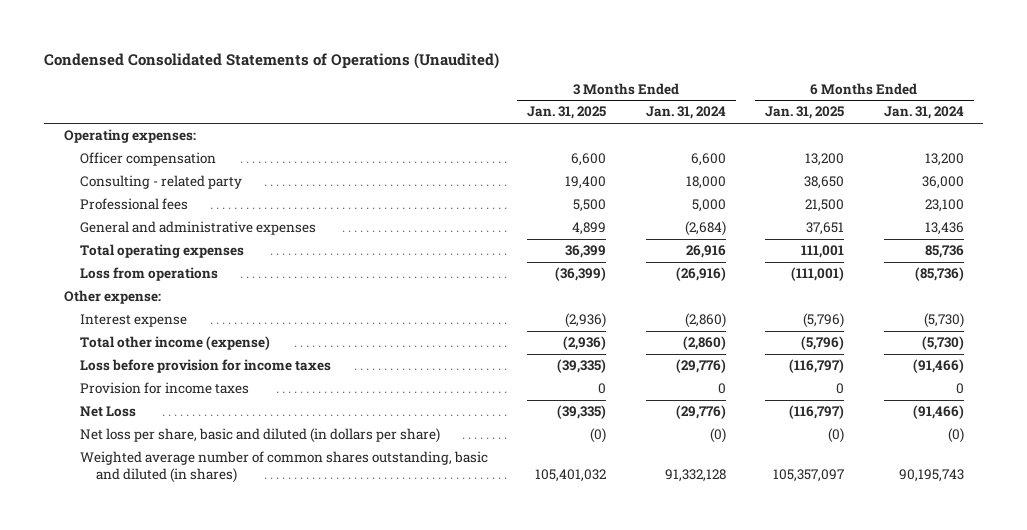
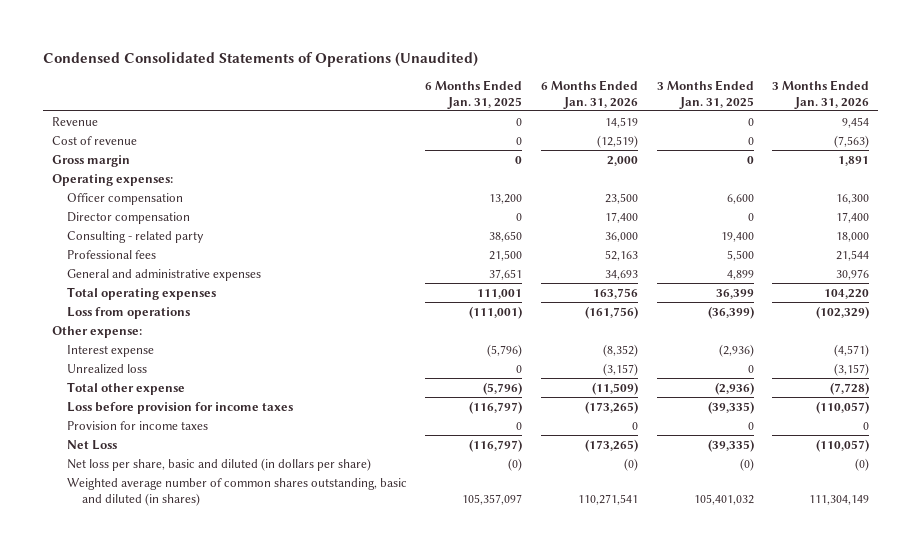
[645,106,726,120] Jan. 31, 2024 -> none
[883,106,964,120] Jan. 31, 2024 -> none
none -> [540,79,638,109] 6 Months Ended Jan. 31, 2026
none -> [772,79,870,109] 3 Months Ended Jan. 31, 2026
none -> [51,116,98,126] Revenue
none -> [51,135,137,145] Cost of revenue
none -> [51,154,130,167] Gross margin
none -> [66,211,190,224] Director compensation
none -> [66,363,147,374] Unrealized loss
[79,336,270,351] Total other income (expense) -> [66,381,185,395] Total other expense

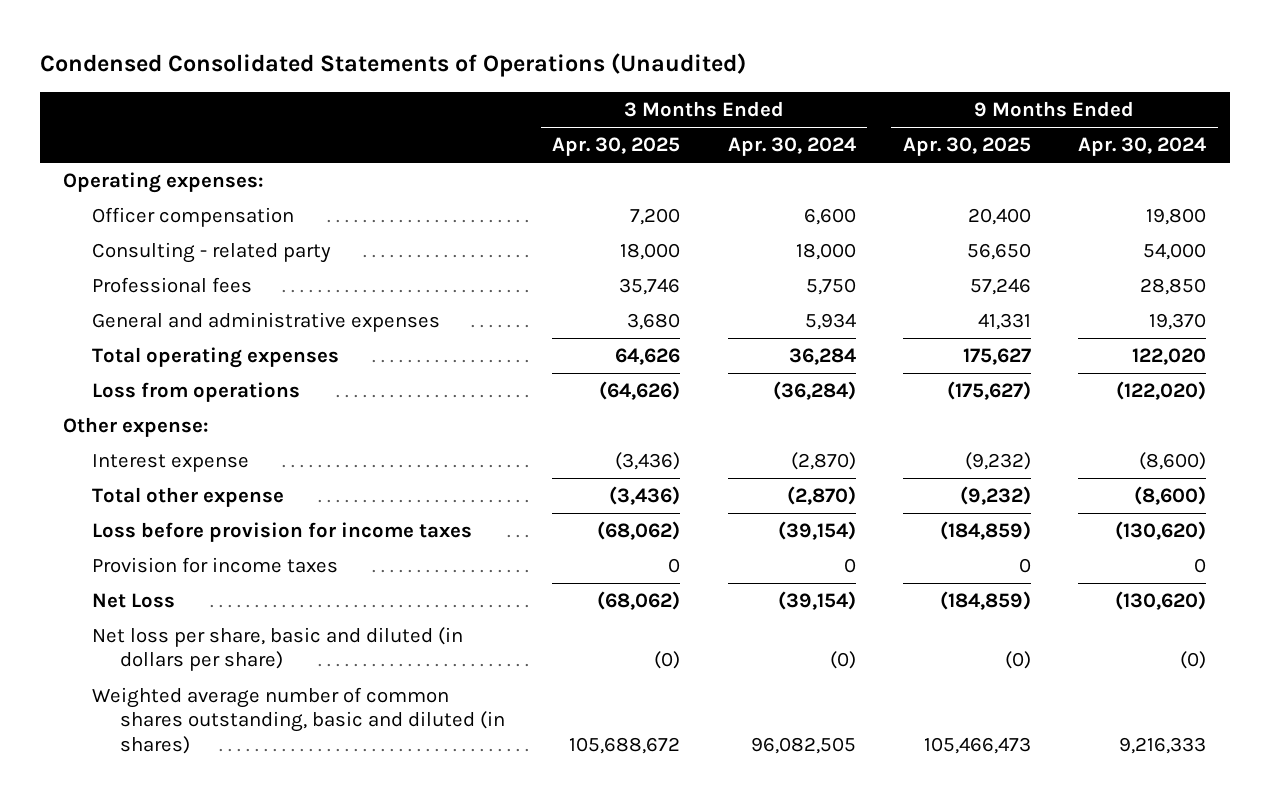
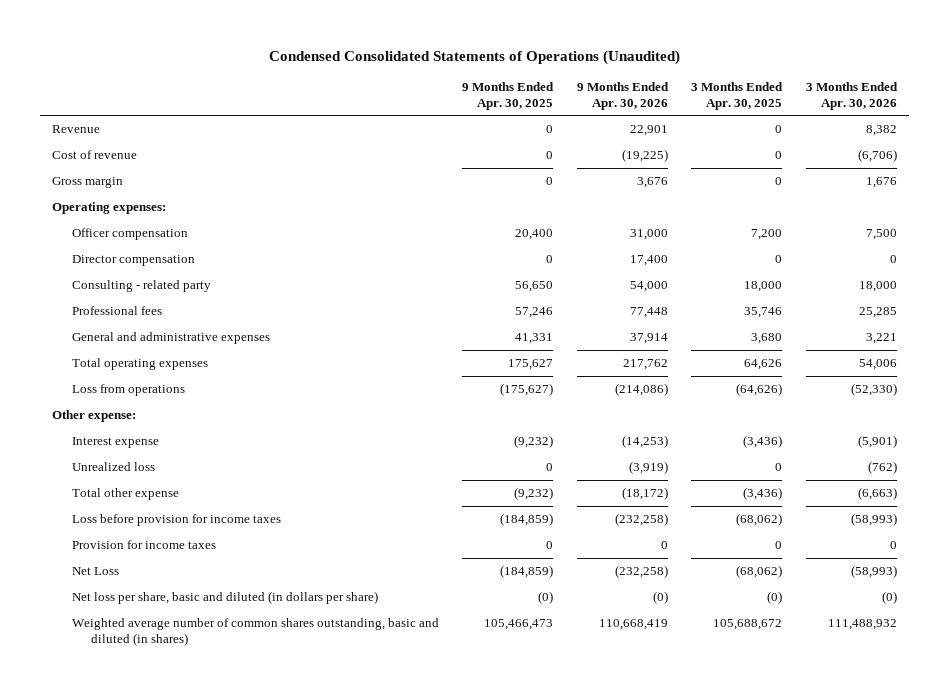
[727,137,856,157] Apr. 30, 2024 -> none
[1078,137,1207,157] Apr. 30, 2024 -> none
none -> [576,81,669,110] 9 Months Ended Apr. 30, 2026
none -> [806,81,899,110] 3 Months Ended Apr. 30, 2026
none -> [52,125,101,134] Revenue
none -> [52,150,138,160] Cost of revenue
none -> [52,177,124,189] Gross margin
none -> [71,255,195,267] Director compensation
none -> [71,462,155,472] Unrealized loss

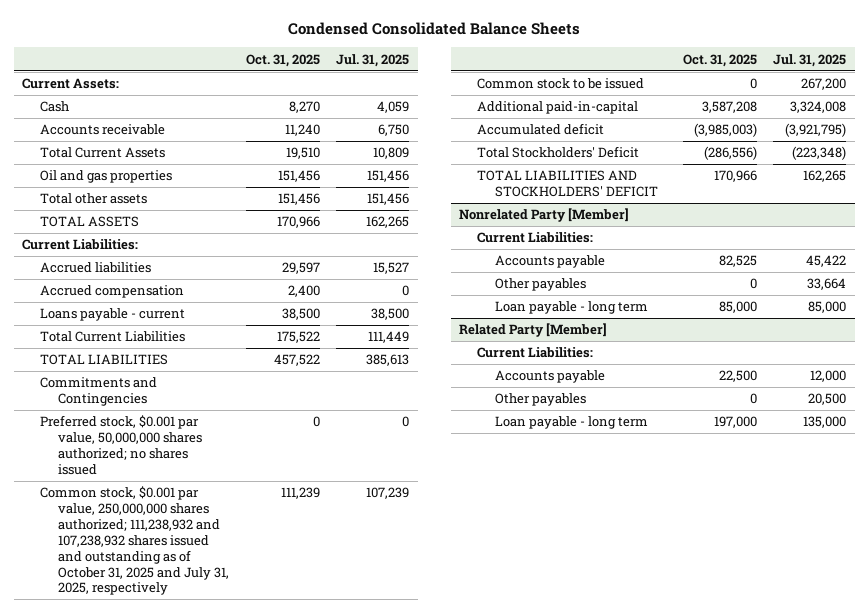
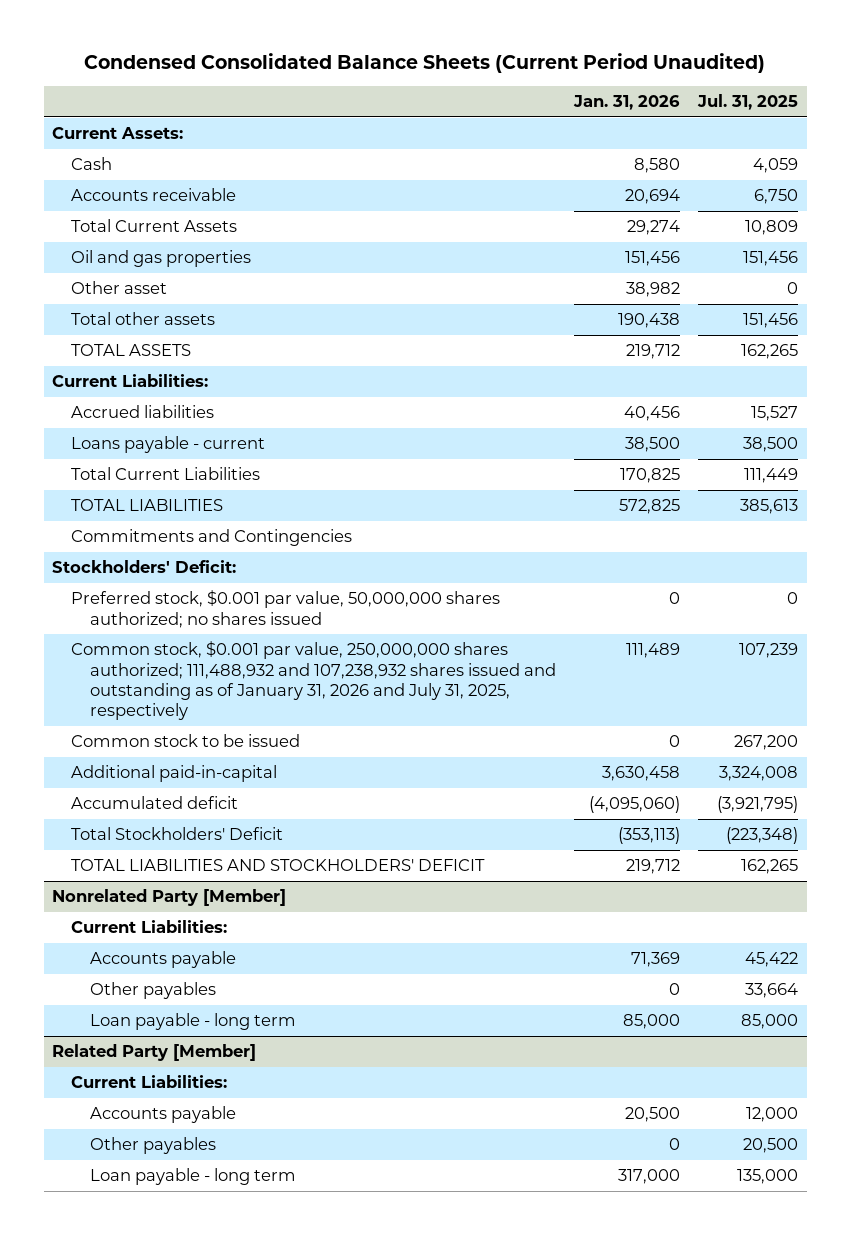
[288,22,581,36] Condensed Consolidated Balance Sheets -> [84,53,766,74] Condensed Consolidated Balance Sheets (Current Period Unaudited)
[245,53,320,67] Oct. 31, 2025 -> none
none -> [572,94,680,110] Jan. 31, 2026
none -> [71,281,168,295] Other asset
[40,285,185,299] Accrued compensation -> none
none -> [52,560,237,574] Stockholders' Deficit:
[40,486,230,596] Common stock, $0.001 par value, 250,000,000 shares authorized; 111,238,932 and 107,238,932 shares issued and outstanding as of October 31, 2025 and July 31, 2025, respectively -> [71,641,557,721] Common stock, $0.001 par value, 250,000,000 shares authorized; 111,488,932 and 107,238,932 shares issued and outstanding as of January 31, 2026 and July 31, 2025, respectively

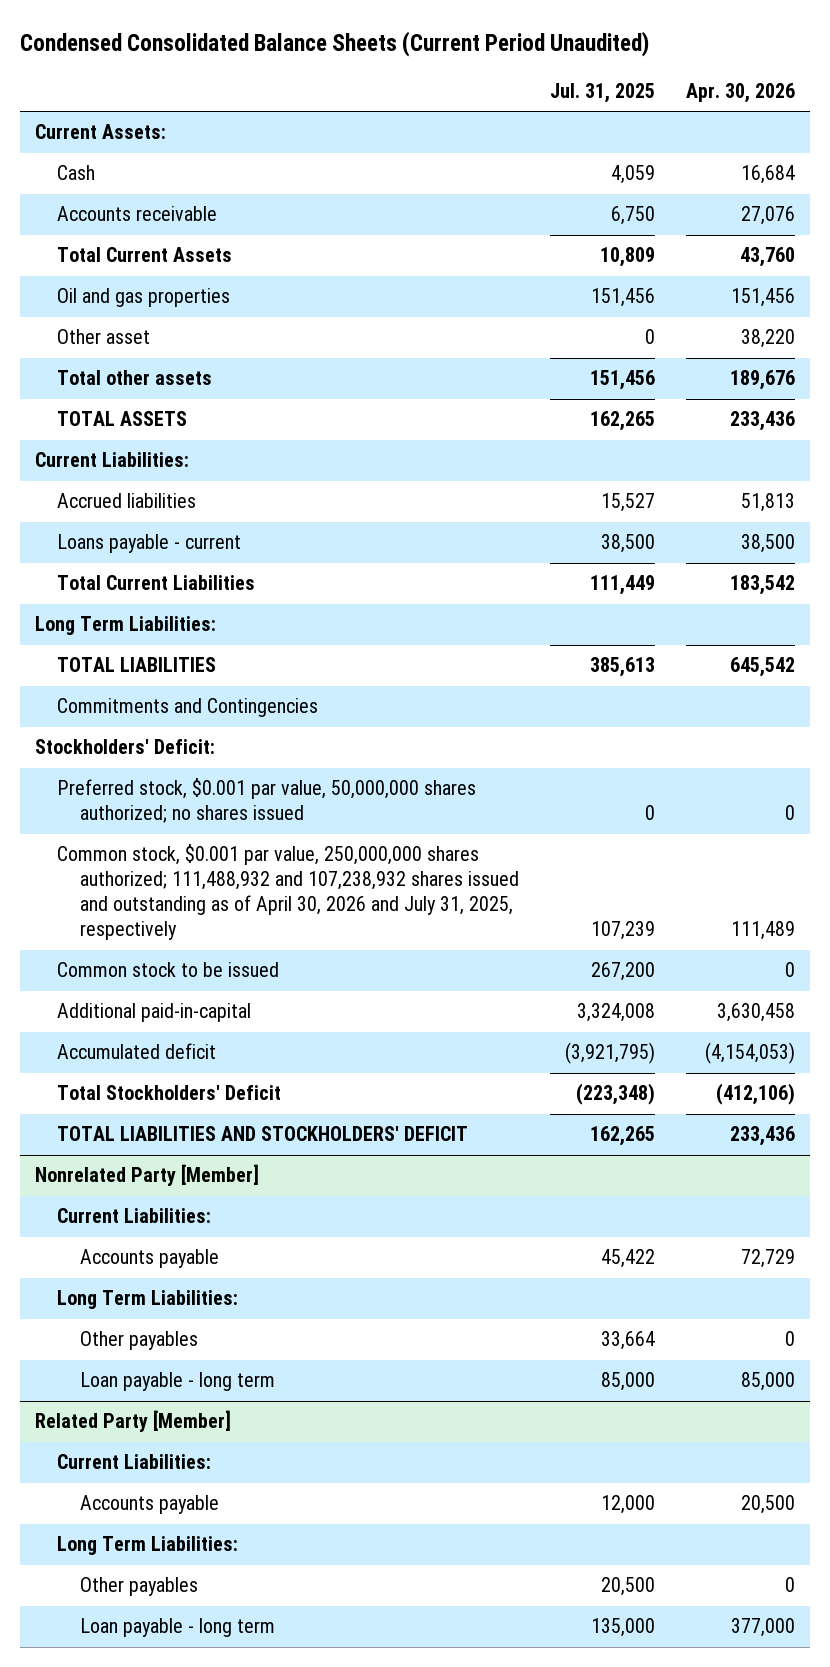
[572,94,680,110] Jan. 31, 2026 -> none
none -> [685,83,795,104] Apr. 30, 2026
none -> [35,616,217,636] Long Term Liabilities:
[71,641,557,721] Common stock, $0.001 par value, 250,000,000 shares authorized; 111,488,932 and 107,238,932 shares issued and outstanding as of January 31, 2026 and July 31, 2025, respectively -> [57,844,519,941] Common stock, $0.001 par value, 250,000,000 shares authorized; 111,488,932 and 107,238,932 shares issued and outstanding as of April 30, 2026 and July 31, 2025, respectively
none -> [57,1290,239,1310] Long Term Liabilities:
none -> [57,1536,239,1556] Long Term Liabilities:

